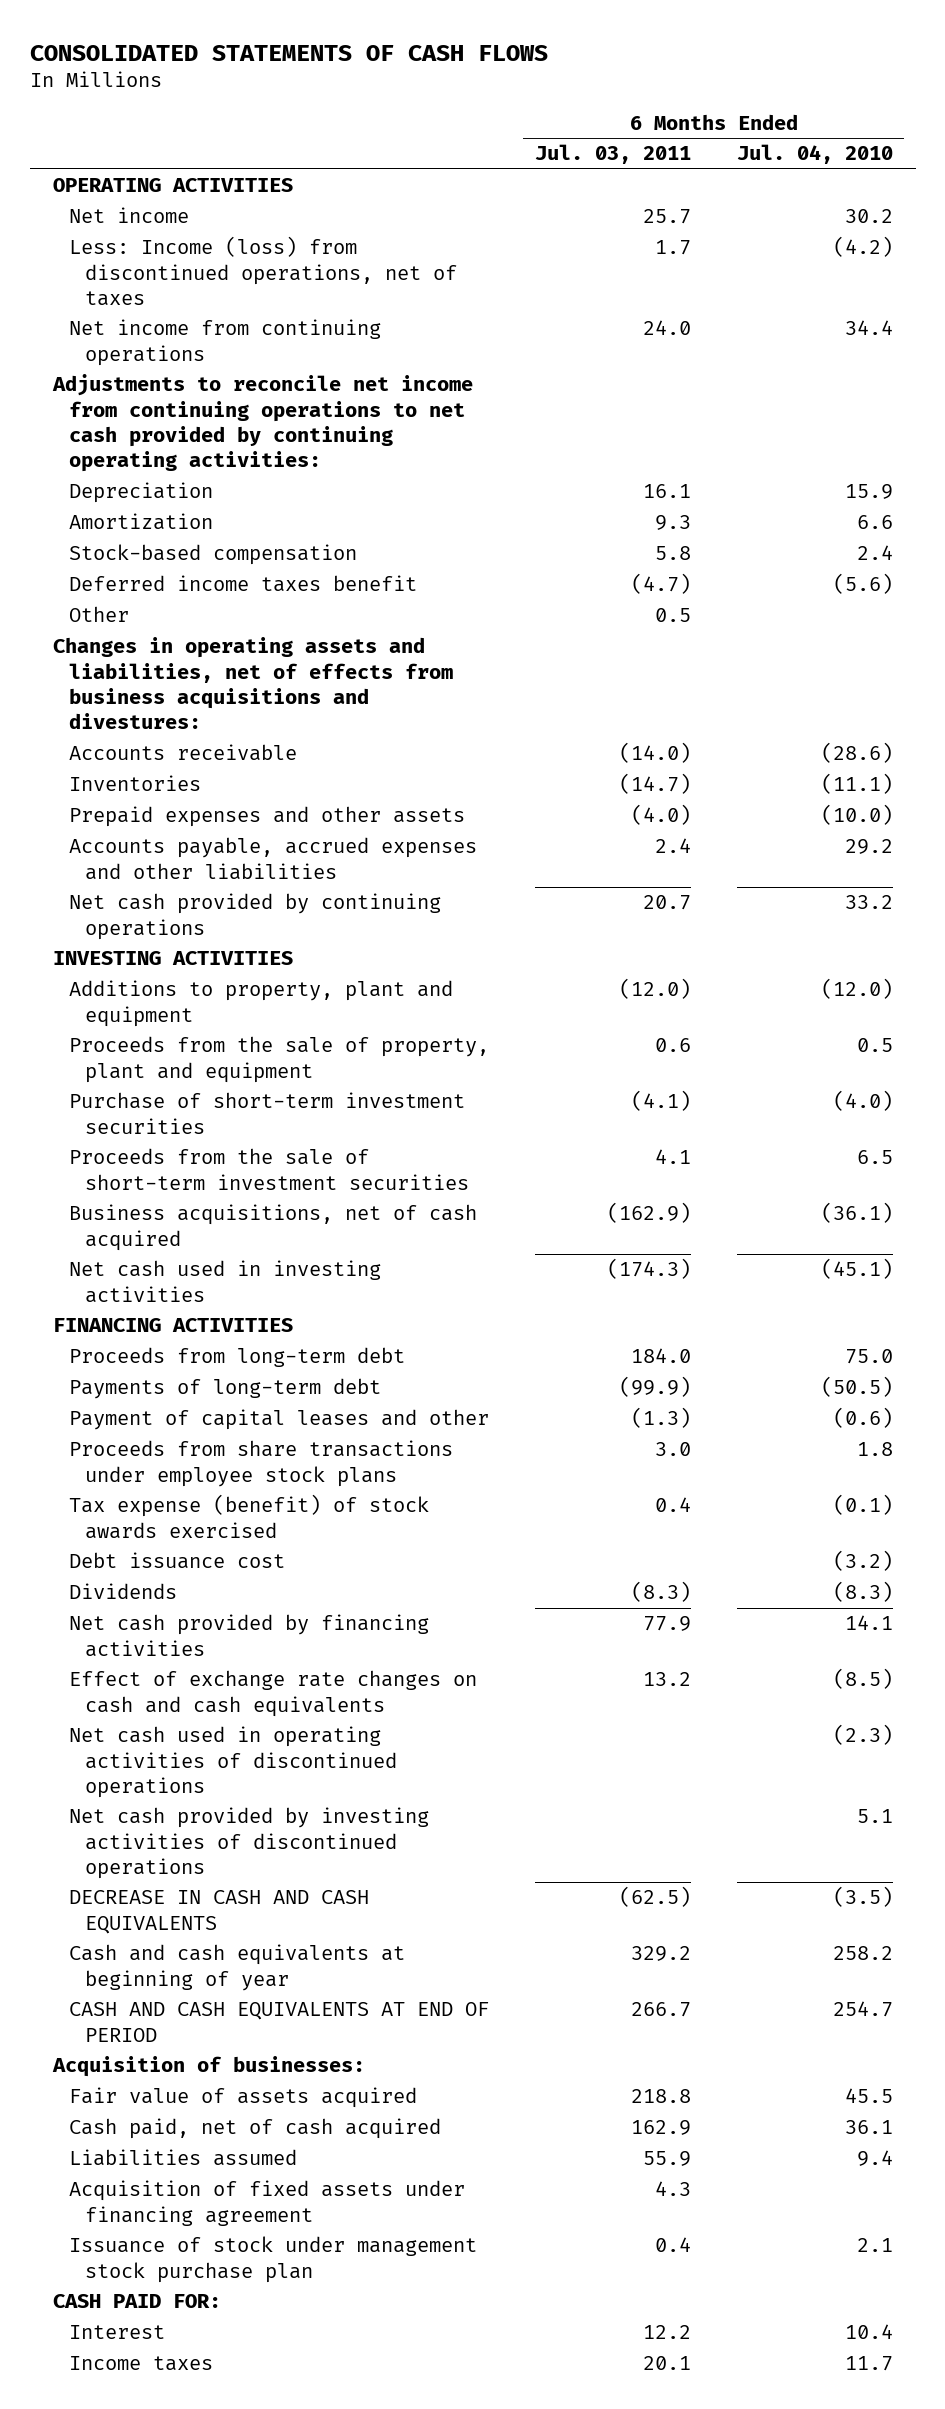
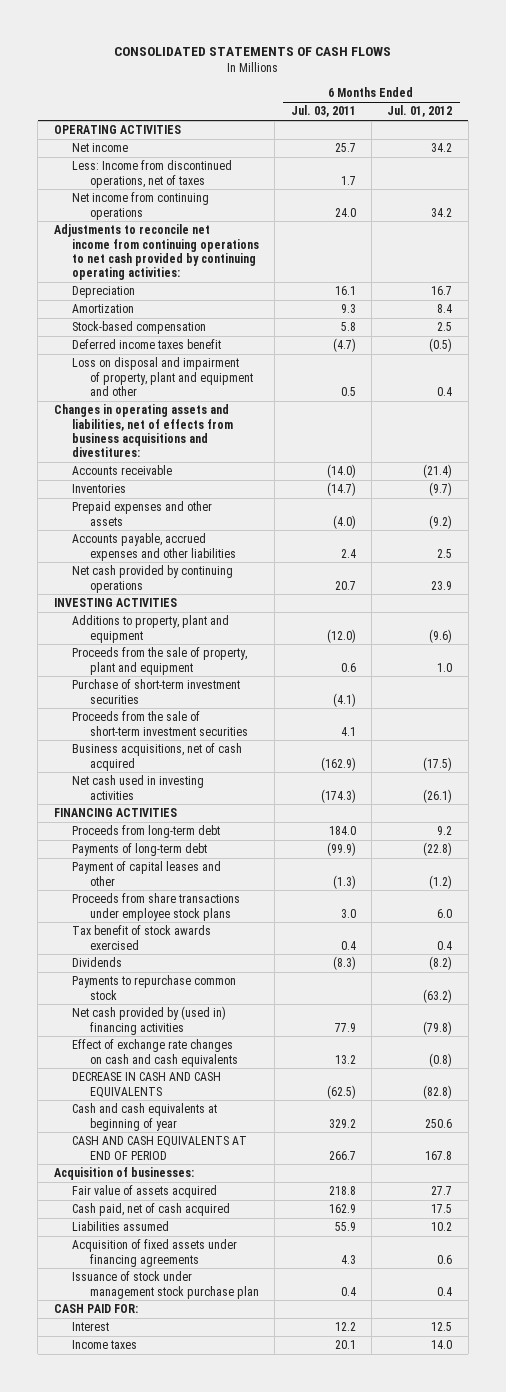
[736,144,893,165] Jul. 04, 2010 -> none
none -> [387,105,453,118] Jul. 01, 2012
[68,236,457,306] Less: Income (loss) from discontinued operations, net of taxes -> [71,160,232,188] Less: Income from discontinued operations, net of taxes
[68,606,129,623] Other -> none
none -> [71,357,253,396] Loss on disposal and impairment of property, plant and equipment and other
[52,637,453,730] Changes in operating assets and liabilities, net of effects from business acquisitions and divestures: -> [53,404,233,458] Changes in operating assets and liabilities, net of effects from business acquisitions and divestitures:
[68,1552,285,1570] Debt issuance cost -> none
[68,1494,429,1539] Tax expense (benefit) of stock awards exercised -> [71,925,211,950] Tax benefit of stock awards exercised
none -> [71,975,236,1000] Payments to repurchase common stock
[68,1614,429,1657] Net cash provided by financing activities -> [71,1006,226,1035] Net cash provided by (used in) financing activities
[68,1726,397,1798] Net cash used in operating activities of discontinued operations -> none
[68,1807,429,1879] Net cash provided by investing activities of discontinued operations -> none
[68,2180,465,2226] Acquisition of fixed assets under financing agreement -> [71,1239,237,1267] Acquisition of fixed assets under financing agreements

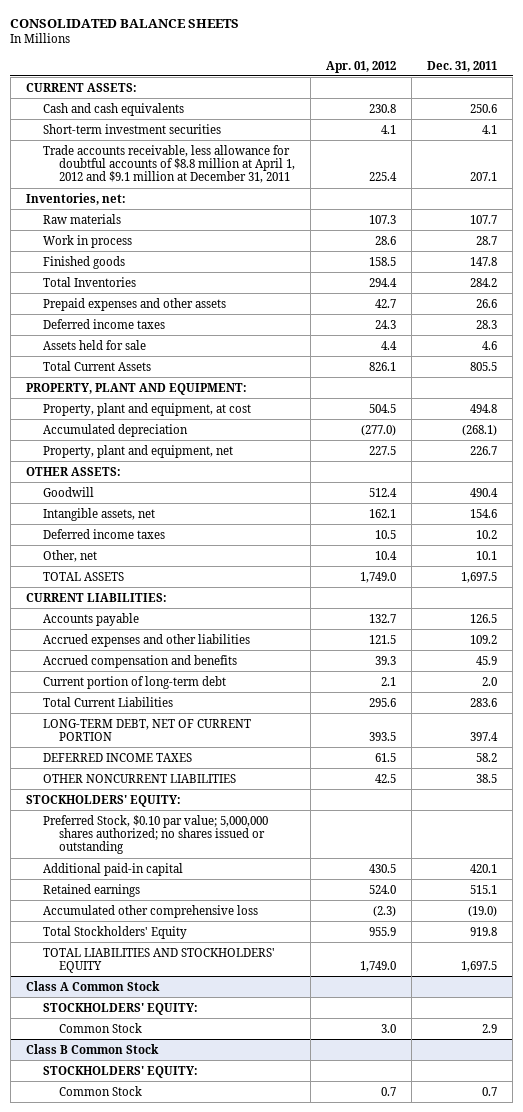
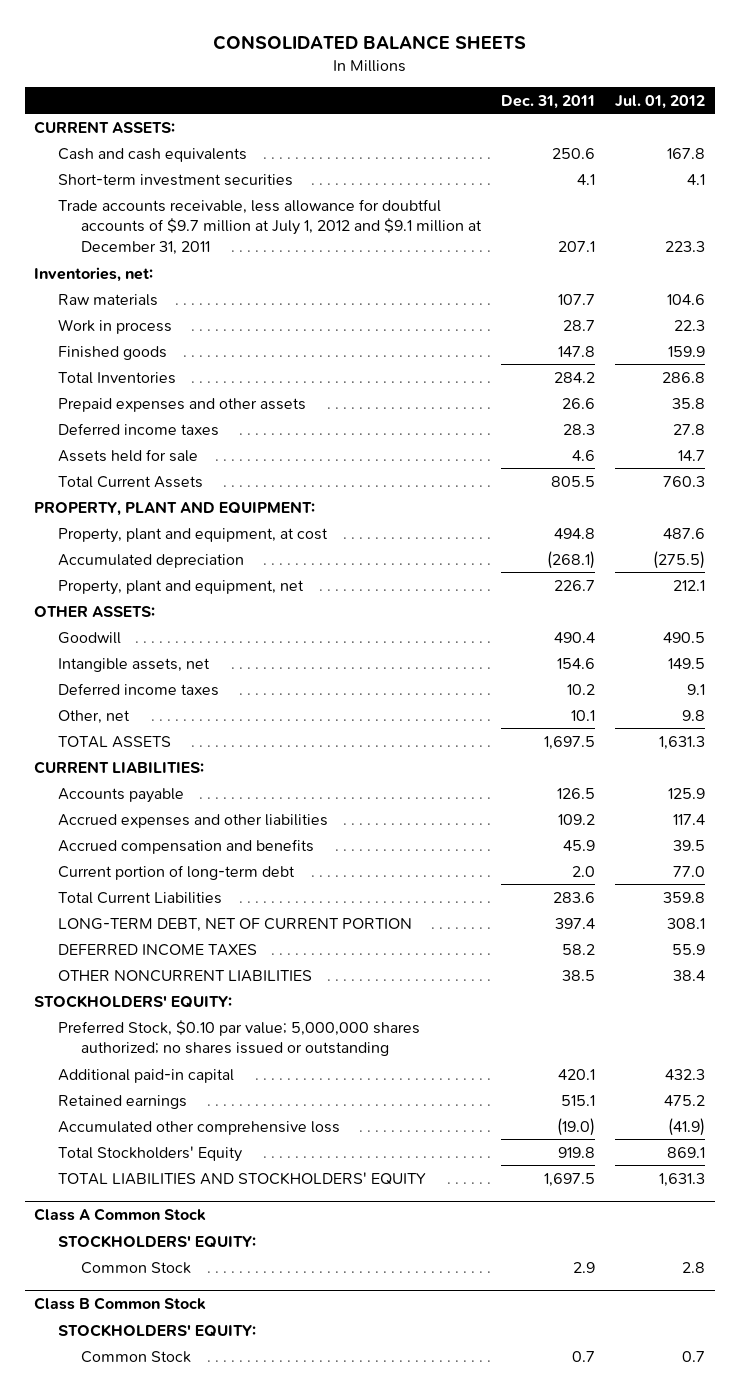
[326,60,397,73] Apr. 01, 2012 -> none
none -> [615,94,706,109] Jul. 01, 2012
[42,144,296,184] Trade accounts receivable, less allowance for doubtful accounts of $8.8 million at April 1, 2012 and $9.1 million at December 31, 2011 -> [57,198,483,256] Trade accounts receivable, less allowance for doubtful accounts of $9.7 million at July 1, 2012 and $9.1 million at December 31, 2011

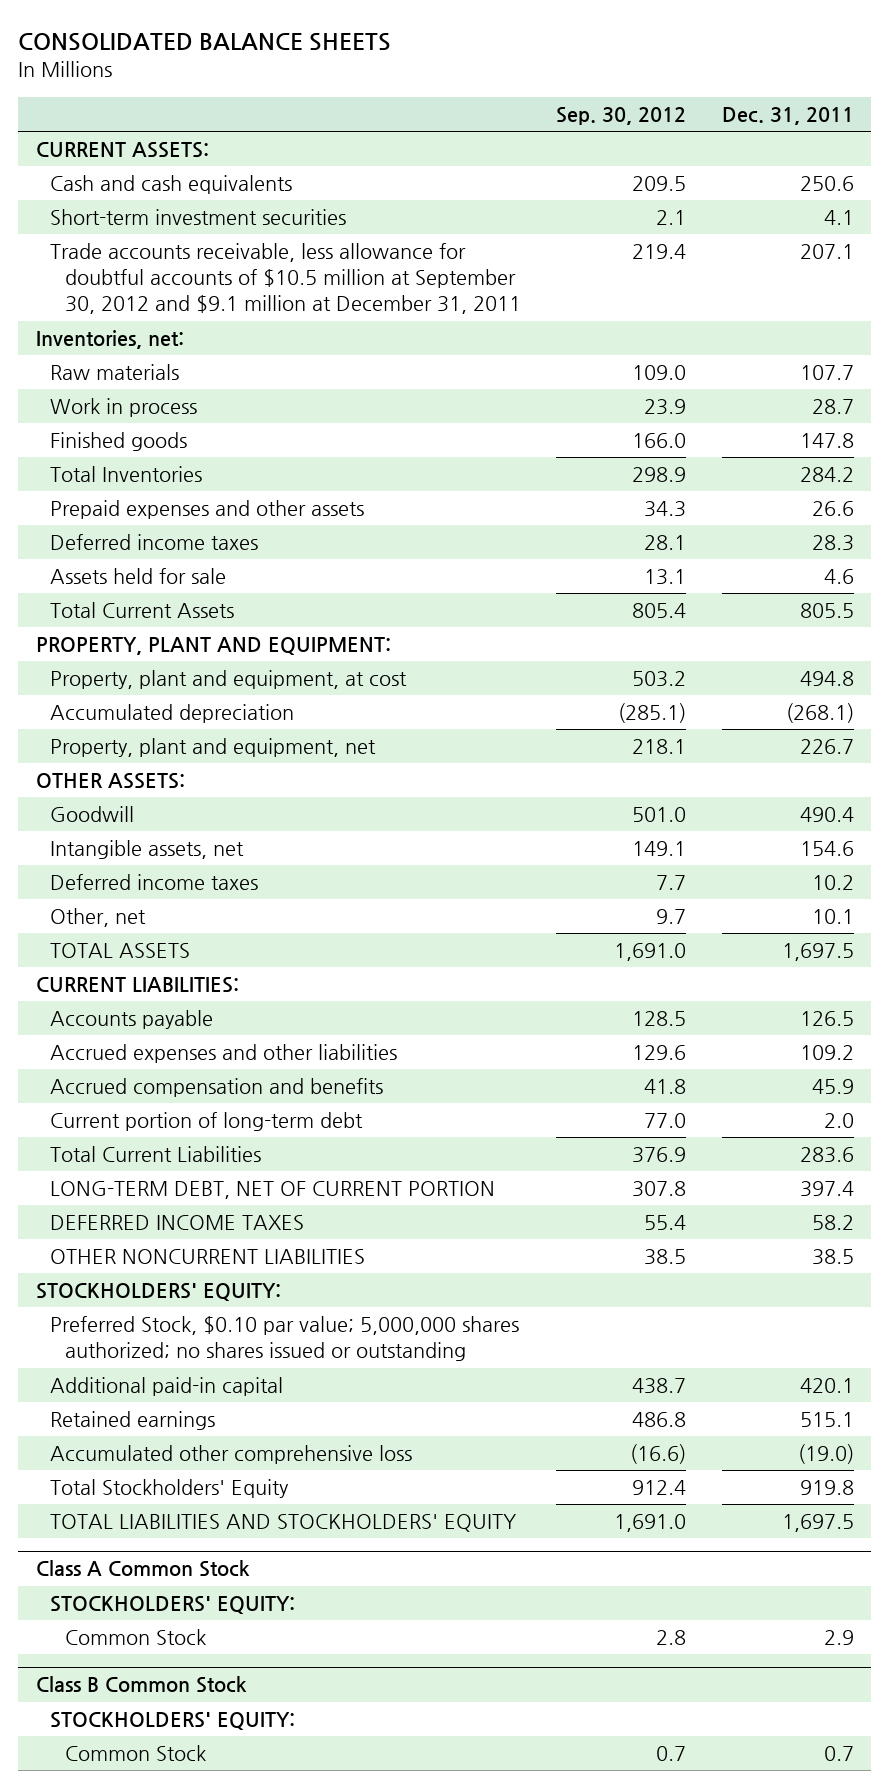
[615,94,706,109] Jul. 01, 2012 -> none
none -> [556,106,687,125] Sep. 30, 2012
[57,198,483,256] Trade accounts receivable, less allowance for doubtful accounts of $9.7 million at July 1, 2012 and $9.1 million at December 31, 2011 -> [50,243,521,315] Trade accounts receivable, less allowance for doubtful accounts of $10.5 million at September 30, 2012 and $9.1 million at December 31, 2011

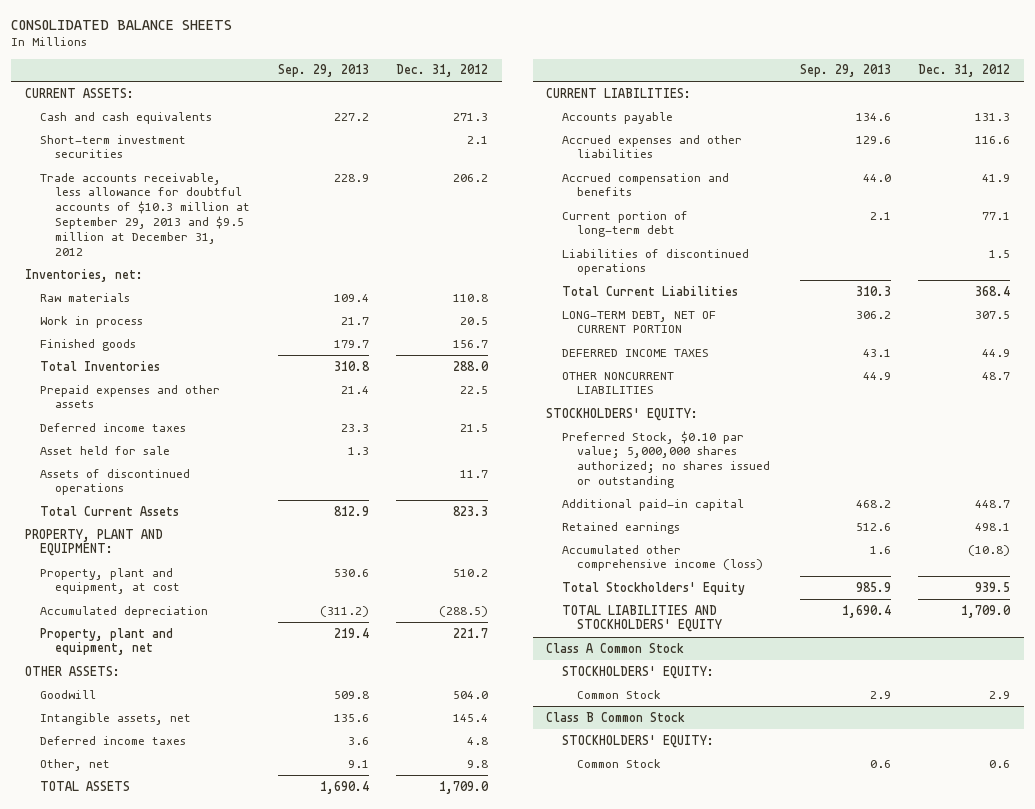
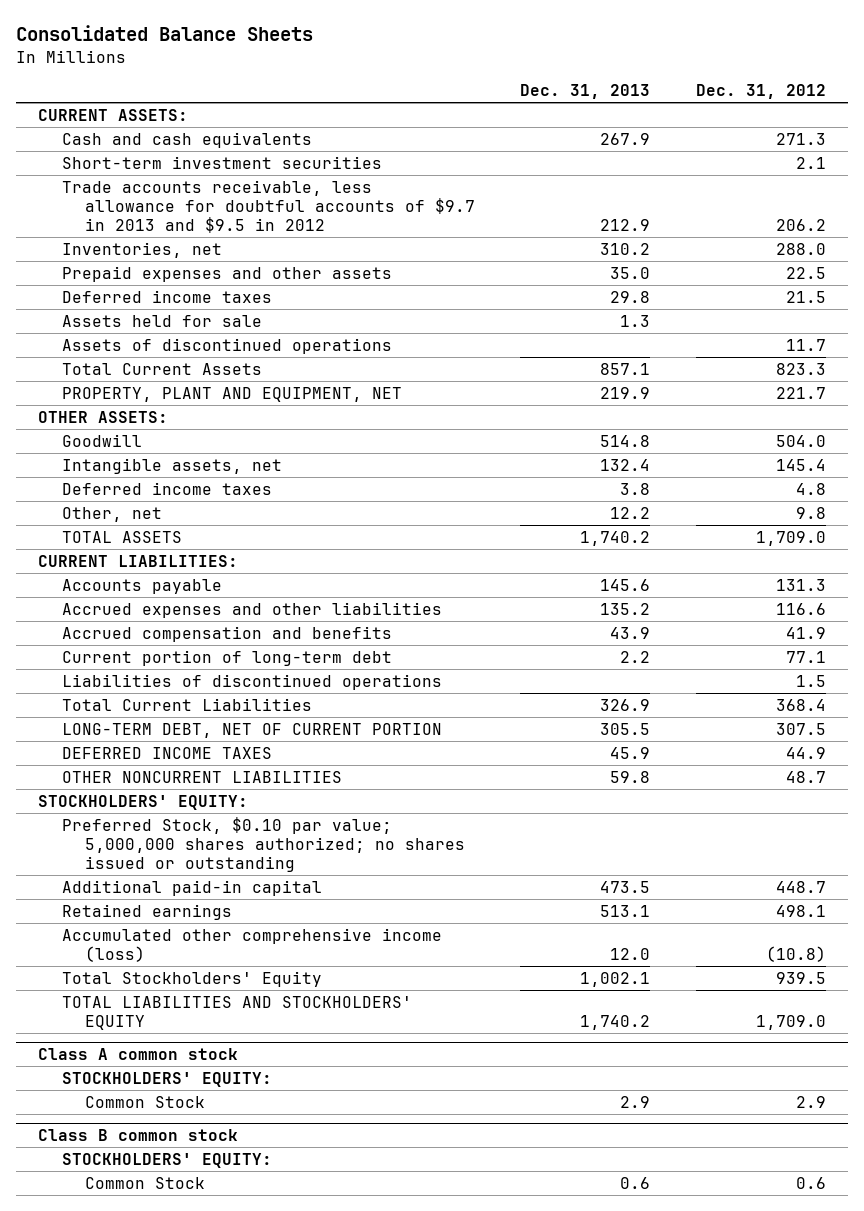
[10,19,232,30] CONSOLIDATED BALANCE SHEETS -> [15,24,313,41] Consolidated Balance Sheets
[277,64,369,78] Sep. 29, 2013 -> none
none -> [520,84,651,100] Dec. 31, 2013
[24,268,143,282] Inventories, net: -> none
[39,292,130,302] Raw materials -> none
[39,315,143,328] Work in process -> none
[39,338,136,351] Finished goods -> none
[39,172,251,256] Trade accounts receivable, less allowance for doubtful accounts of $10.3 million at September 29, 2013 and $9.5 million at December 31, 2012 -> [61,179,475,233] Trade accounts receivable, less allowance for doubtful accounts of $9.7 in 2013 and $9.5 in 2012
[39,360,160,371] Total Inventories -> [61,241,222,258] Inventories, net
[39,445,170,455] Asset held for sale -> [61,314,262,327] Assets held for sale
[24,528,163,557] PROPERTY, PLANT AND EQUIPMENT: -> none
[39,567,181,595] Property, plant and equipment, at cost -> none
[39,605,208,618] Accumulated depreciation -> none
[39,627,173,656] Property, plant and equipment, net -> [61,386,402,402] PROPERTY, PLANT AND EQUIPMENT, NET
[546,642,685,653] Class A Common Stock -> [38,1048,239,1061] Class A common stock
[546,711,686,722] Class B Common Stock -> [38,1129,239,1142] Class B common stock

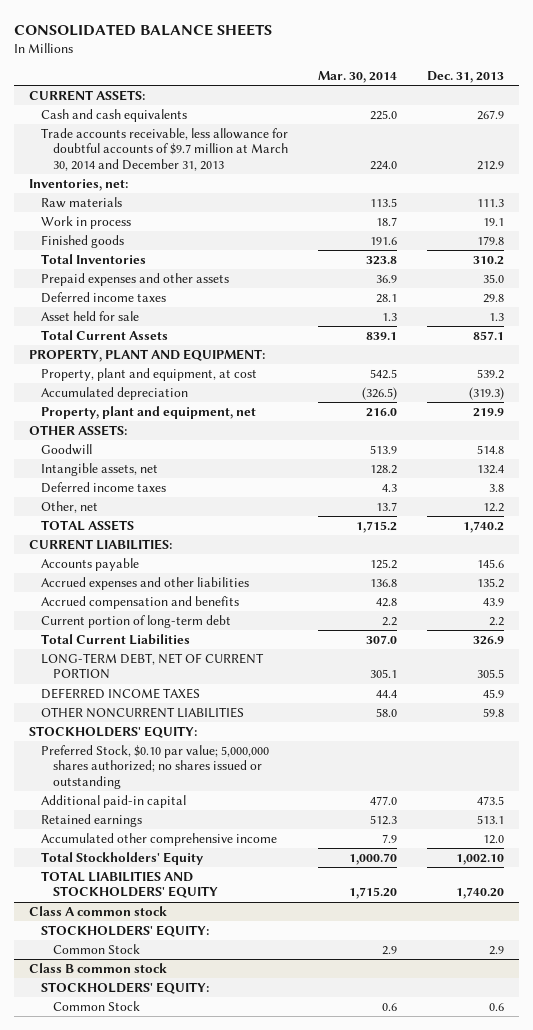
[15,24,313,41] Consolidated Balance Sheets -> [14,23,273,36] CONSOLIDATED BALANCE SHEETS
[695,84,826,100] Dec. 31, 2012 -> none
none -> [317,71,397,84] Mar. 30, 2014
[61,155,382,169] Short-term investment securities -> none
[61,179,475,233] Trade accounts receivable, less allowance for doubtful accounts of $9.7 in 2013 and $9.5 in 2012 -> [41,128,289,171] Trade accounts receivable, less allowance for doubtful accounts of $9.7 million at March 30, 2014 and December 31, 2013
none -> [29,179,129,192] Inventories, net:
none -> [41,197,123,209] Raw materials
none -> [41,216,132,230] Work in process
none -> [41,235,125,249] Finished goods
[61,241,222,258] Inventories, net -> [41,254,147,265] Total Inventories
[61,337,392,354] Assets of discontinued operations -> none
[61,314,262,327] Assets held for sale -> [41,311,140,322] Asset held for sale
none -> [29,349,266,363] PROPERTY, PLANT AND EQUIPMENT:
none -> [41,368,258,382] Property, plant and equipment, at cost
none -> [41,387,189,401] Accumulated depreciation
[61,386,402,402] PROPERTY, PLANT AND EQUIPMENT, NET -> [41,406,257,420] Property, plant and equipment, net
[61,673,442,690] Liabilities of discontinued operations -> none
[61,927,442,962] Accumulated other comprehensive income (loss) -> [41,833,278,847] Accumulated other comprehensive income
[580,971,651,987] 1,002.1 -> [455,854,504,866] 1,002.10
[580,1014,651,1030] 1,740.2 -> [455,887,504,900] 1,740.20

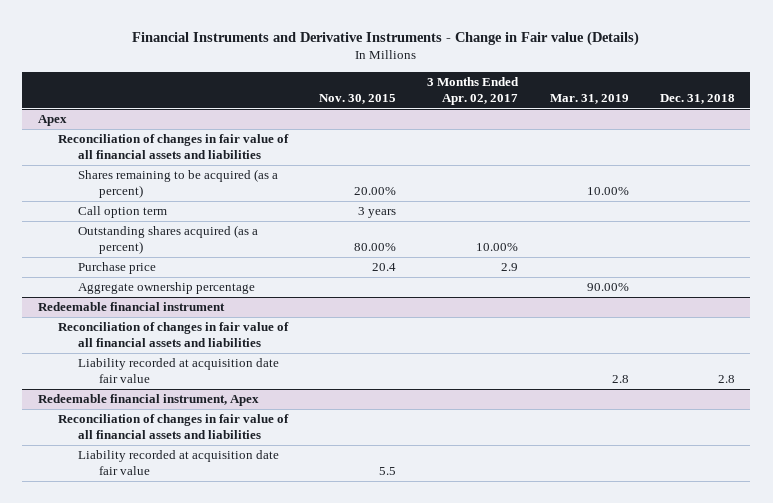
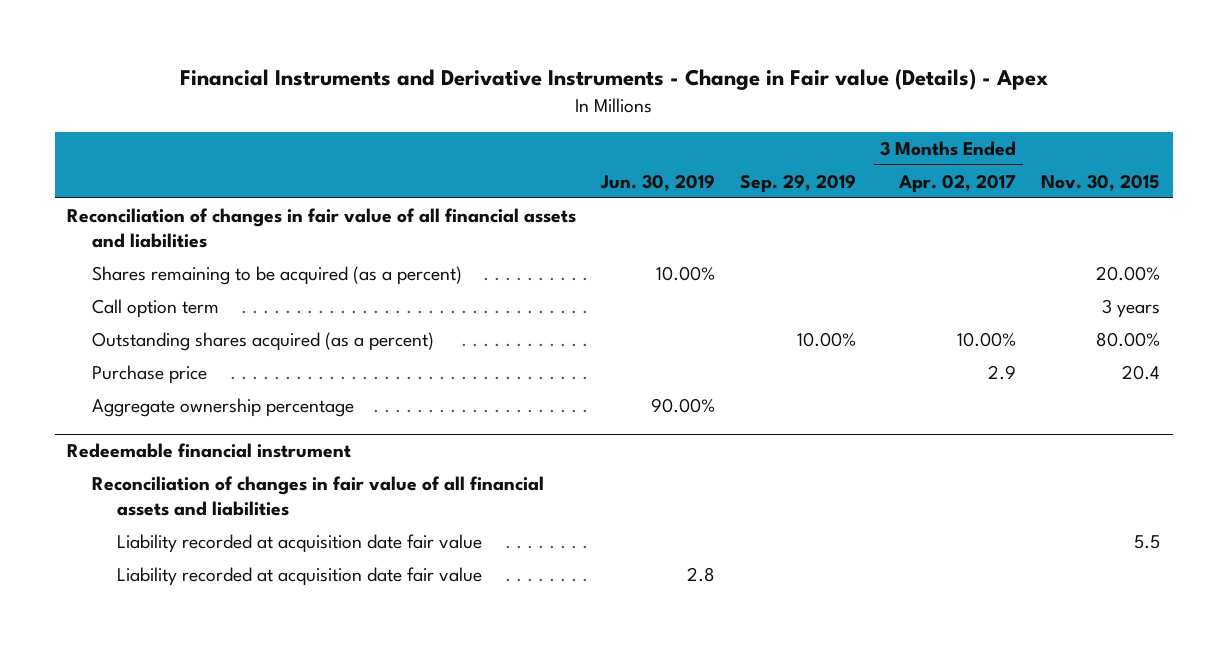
[132,31,640,47] Financial Instruments and Derivative Instruments - Change in Fair value (Details) -> [179,69,1048,91] Financial Instruments and Derivative Instruments - Change in Fair value (Details) - Apex
[549,94,629,105] Mar. 31, 2019 -> none
[659,94,735,105] Dec. 31, 2018 -> none
none -> [599,173,715,191] Jun. 30, 2019
none -> [739,173,856,193] Sep. 29, 2019
[37,115,67,127] Apex -> none
[37,394,259,407] Redeemable financial instrument, Apex -> none
[58,414,290,439] Reconciliation of changes in fair value of all financial assets and liabilities -> none
[78,358,280,383] Liability recorded at acquisition date fair value -> [116,566,482,586] Liability recorded at acquisition date fair value

